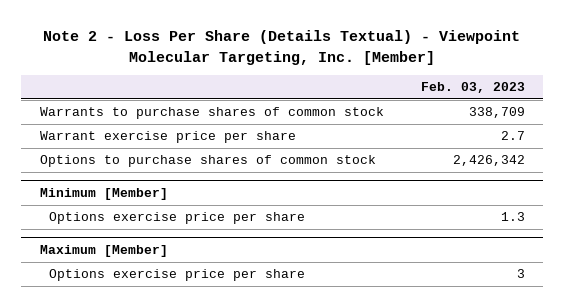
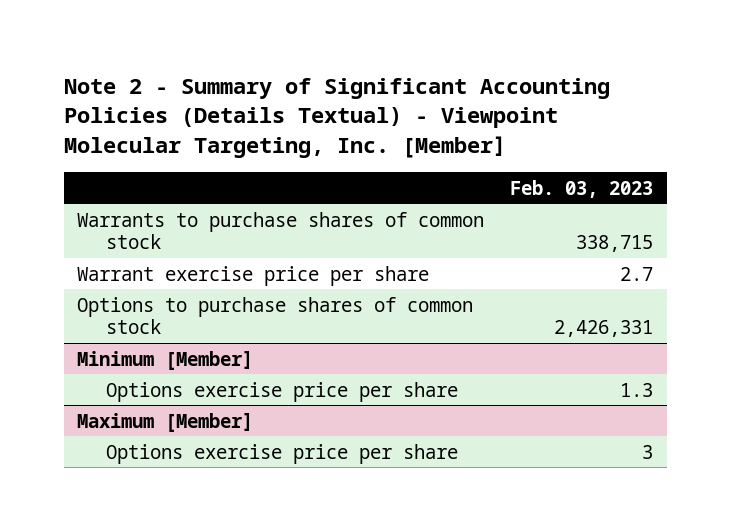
[43,30,521,65] Note 2 - Loss Per Share (Details Textual) - Viewpoint Molecular Targeting, Inc. [Member] -> [63,77,610,158] Note 2 - Summary of Significant Accounting Policies (Details Textual) - Viewpoint Molecular Targeting, Inc. [Member]
[468,107,525,119] 338,709 -> [576,234,654,252] 338,715
[452,155,525,167] 2,426,342 -> [554,319,654,337] 2,426,331

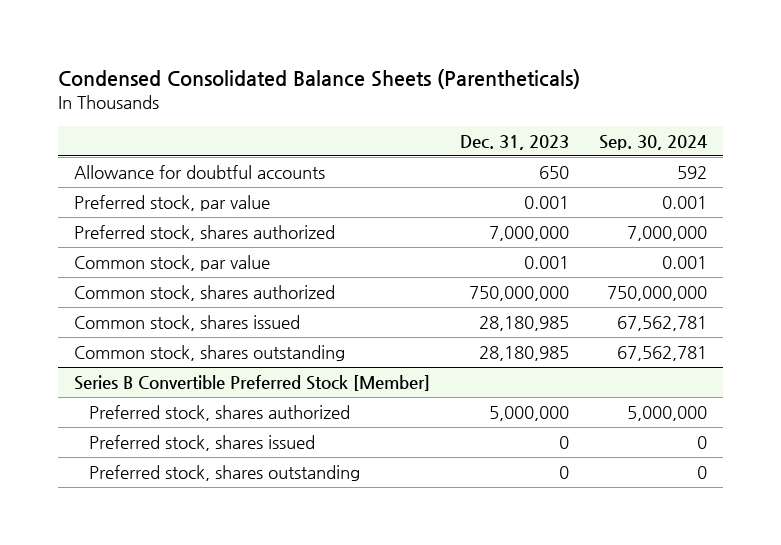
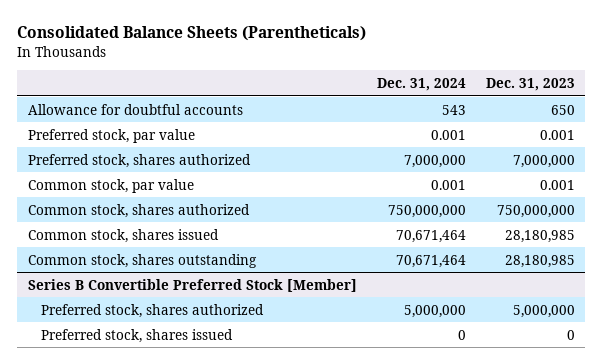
[58,69,581,90] Condensed Consolidated Balance Sheets (Parentheticals) -> [17,26,367,42] Consolidated Balance Sheets (Parentheticals)
[599,134,708,150] Sep. 30, 2024 -> none
none -> [376,78,466,92] Dec. 31, 2024
[88,465,360,482] Preferred stock, shares outstanding -> none

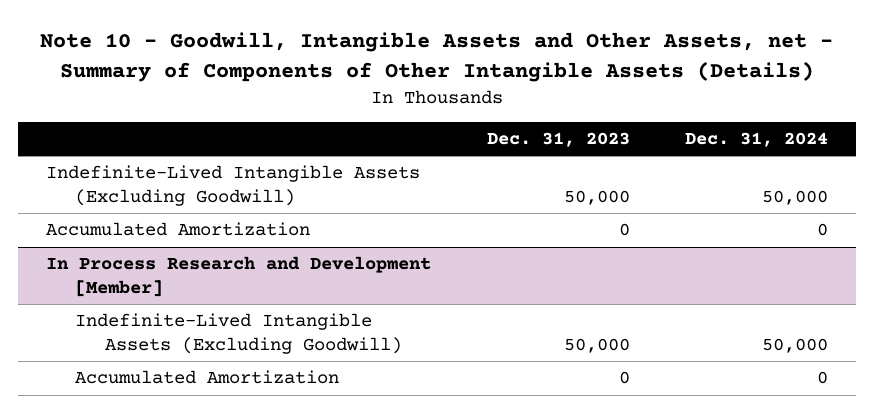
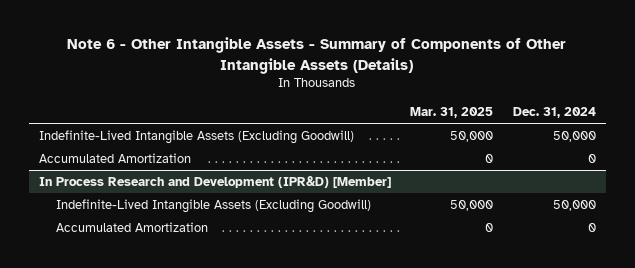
[40,32,834,83] Note 10 - Goodwill, Intangible Assets and Other Assets, net - Summary of Components of Other Intangible Assets (Details) -> [67,37,567,74] Note 6 - Other Intangible Assets - Summary of Components of Other Intangible Assets (Details)
[486,132,630,148] Dec. 31, 2023 -> none
none -> [410,107,494,119] Mar. 31, 2025
[45,256,431,297] In Process Research and Development [Member] -> [38,175,391,188] In Process Research and Development (IPR&D) [Member]

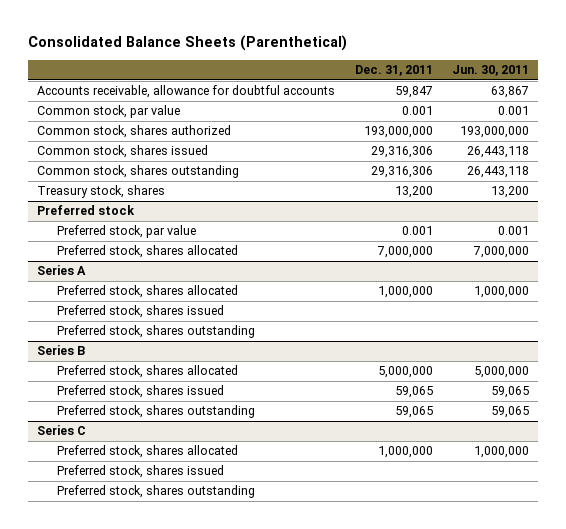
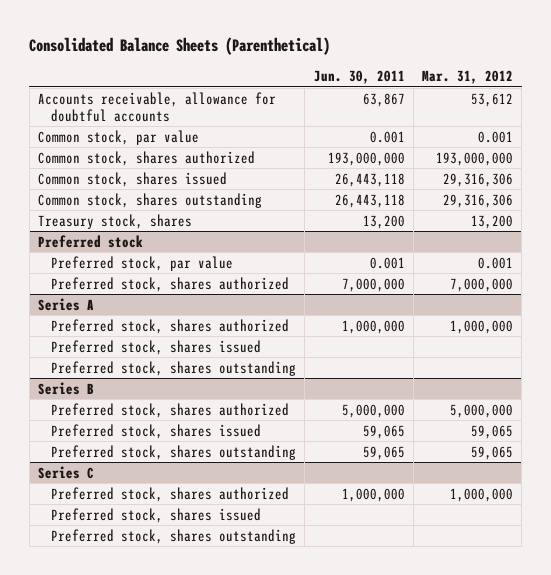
[354,65,433,77] Dec. 31, 2011 -> none
none -> [422,70,514,85] Mar. 31, 2012
[56,245,238,259] Preferred stock, shares allocated -> [51,276,290,292] Preferred stock, shares authorized
[56,285,238,299] Preferred stock, shares allocated -> [51,318,290,334] Preferred stock, shares authorized
[56,365,238,379] Preferred stock, shares allocated -> [51,402,290,418] Preferred stock, shares authorized
[56,445,238,459] Preferred stock, shares allocated -> [51,486,290,502] Preferred stock, shares authorized

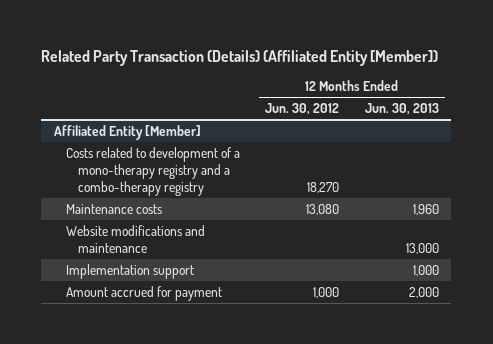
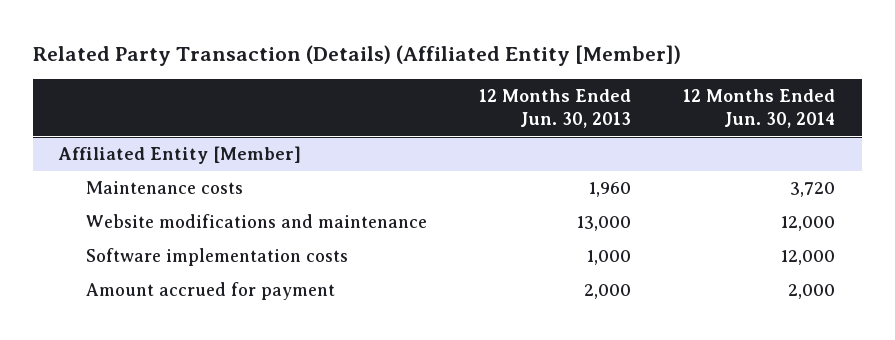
[265,103,340,116] Jun. 30, 2012 -> none
none -> [683,89,836,129] 12 Months Ended Jun. 30, 2014
[65,146,240,196] Costs related to development of a mono-therapy registry and a combo-therapy registry -> none
[65,263,194,279] Implementation support -> none
none -> [85,248,348,267] Software implementation costs

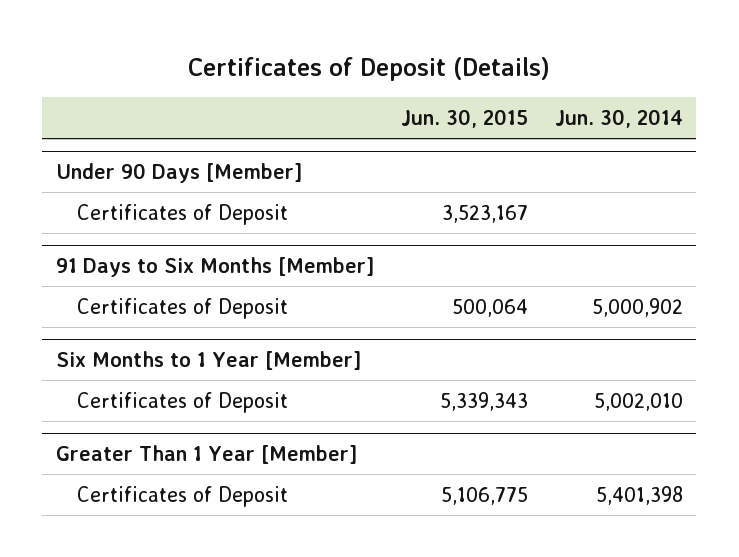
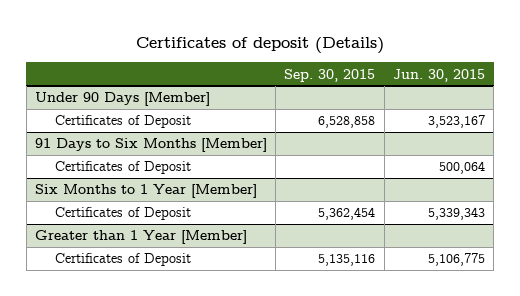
[188,56,551,81] Certificates of Deposit (Details) -> [135,37,384,55] Certificates of deposit (Details)
[554,109,683,129] Jun. 30, 2014 -> none
none -> [284,68,376,82] Sep. 30, 2015
[55,445,357,465] Greater Than 1 Year [Member] -> [34,230,247,245] Greater than 1 Year [Member]

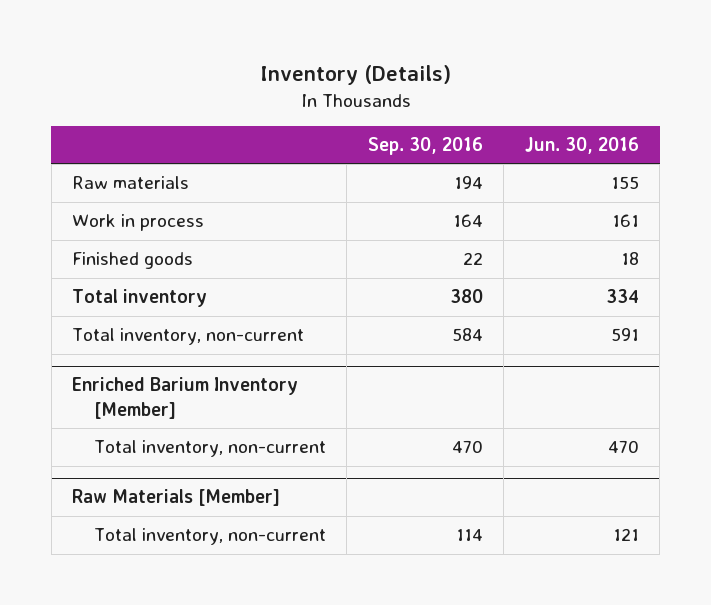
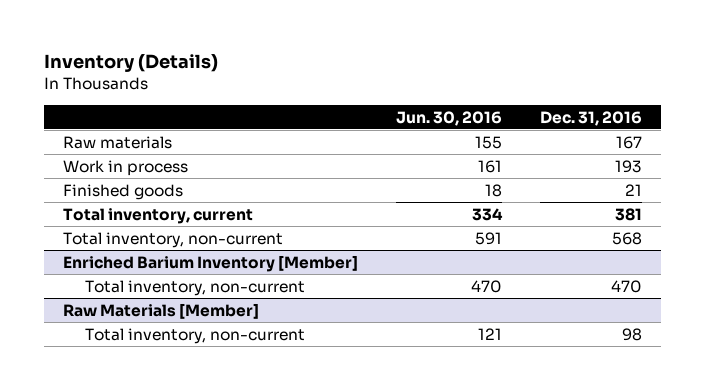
[367,136,483,155] Sep. 30, 2016 -> none
none -> [539,110,642,126] Dec. 31, 2016
[72,289,208,308] Total inventory -> [62,207,253,224] Total inventory, current

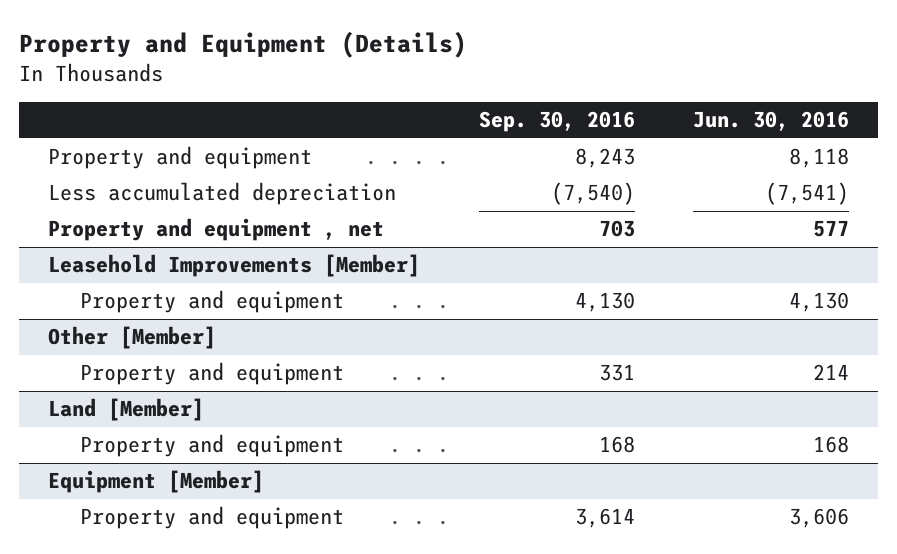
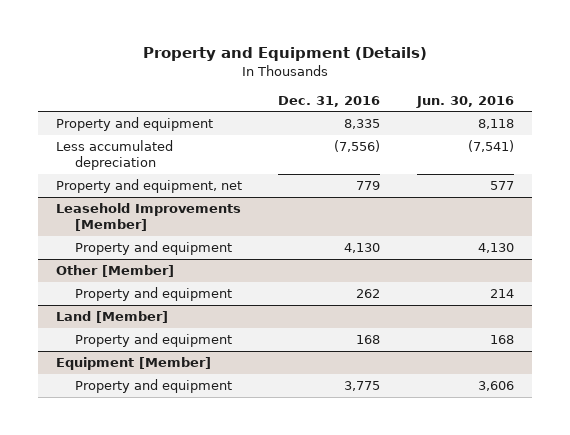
[478,111,635,133] Sep. 30, 2016 -> none
none -> [278,95,381,107] Dec. 31, 2016
[48,218,385,242] Property and equipment , net -> [56,179,243,194] Property and equipment, net

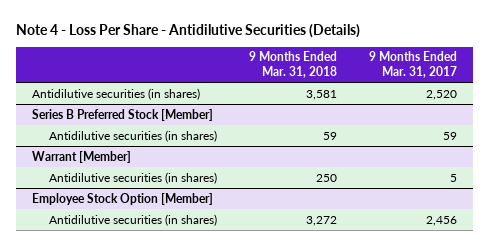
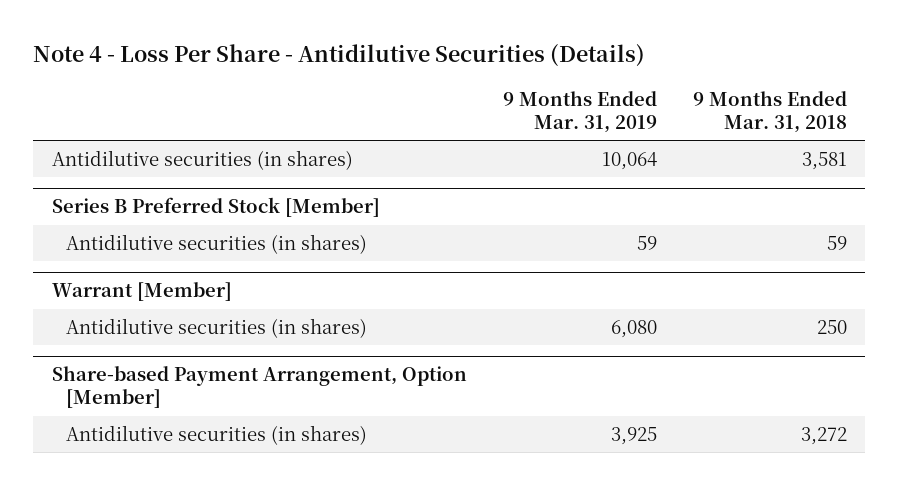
[368,51,457,79] 9 Months Ended Mar. 31, 2017 -> none
none -> [502,90,657,133] 9 Months Ended Mar. 31, 2019
[32,192,214,205] Employee Stock Option [Member] -> [51,366,467,409] Share-based Payment Arrangement, Option [Member]

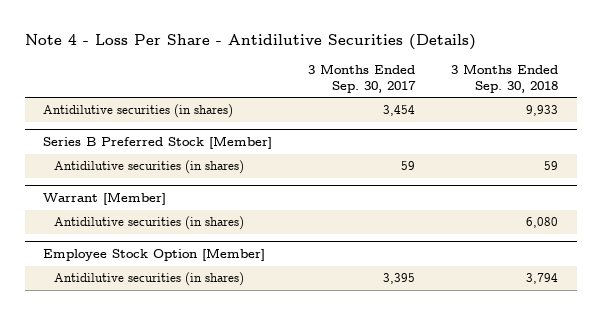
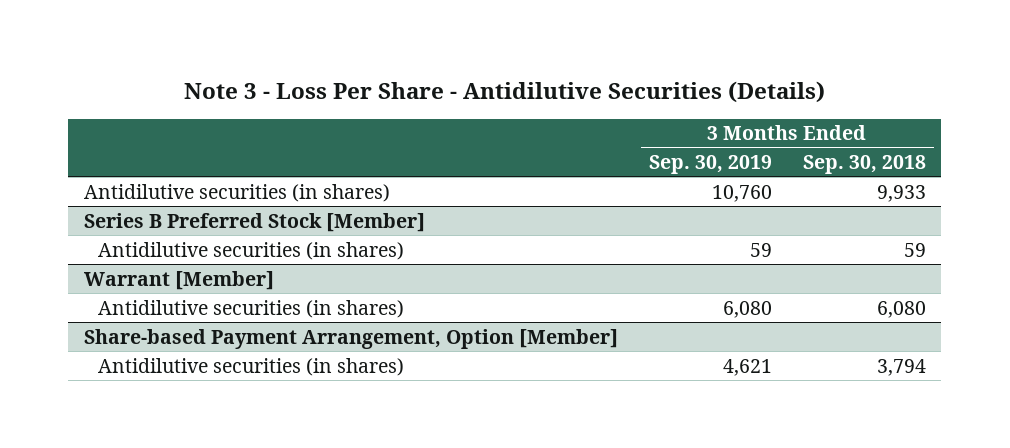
[25,34,477,51] Note 4 - Loss Per Share - Antidilutive Securities (Details) -> [183,80,825,103] Note 3 - Loss Per Share - Antidilutive Securities (Details)
[308,64,417,93] 3 Months Ended Sep. 30, 2017 -> none
none -> [648,154,772,174] Sep. 30, 2019
[43,248,266,262] Employee Stock Option [Member] -> [83,328,618,349] Share-based Payment Arrangement, Option [Member]

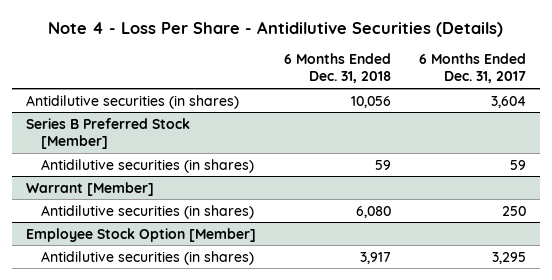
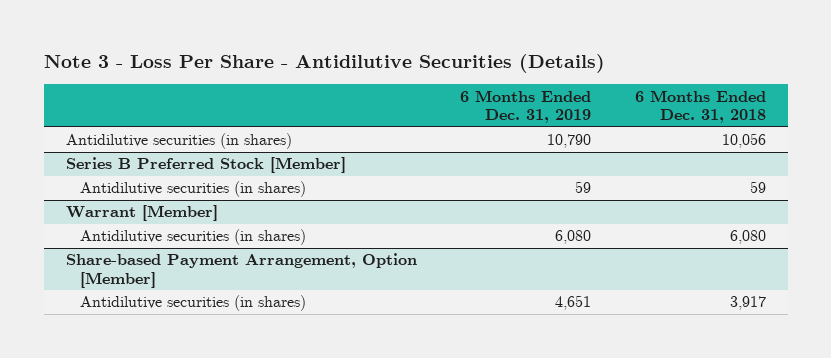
[47,20,503,37] Note 4 - Loss Per Share - Antidilutive Securities (Details) -> [43,54,605,74] Note 3 - Loss Per Share - Antidilutive Securities (Details)
[419,53,527,84] 6 Months Ended Dec. 31, 2017 -> none
none -> [460,89,592,124] 6 Months Ended Dec. 31, 2019
[25,227,256,242] Employee Stock Option [Member] -> [65,253,417,288] Share-based Payment Arrangement, Option [Member]

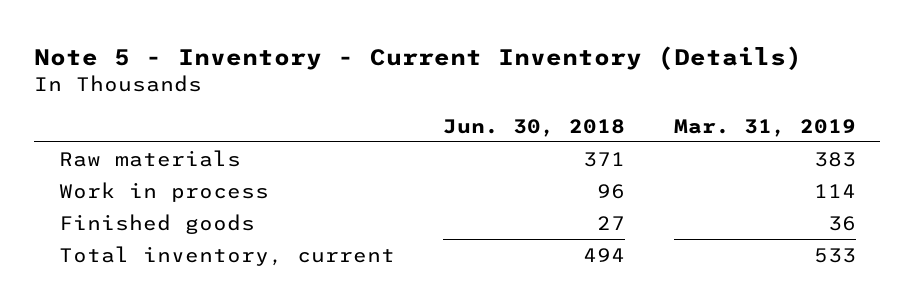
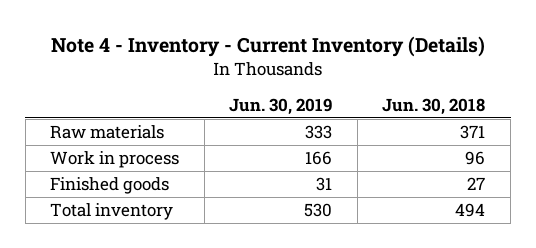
[34,45,803,70] Note 5 - Inventory - Current Inventory (Details) -> [50,35,485,57] Note 4 - Inventory - Current Inventory (Details)
[673,118,856,137] Mar. 31, 2019 -> none
none -> [229,97,333,115] Jun. 30, 2019
[58,245,395,266] Total inventory, current -> [50,203,174,221] Total inventory

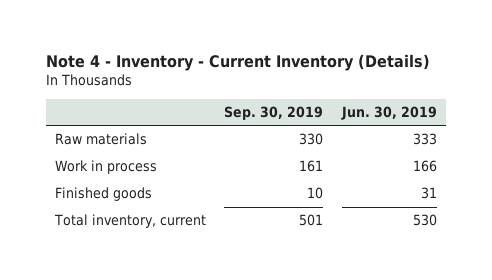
[382,97,486,115] Jun. 30, 2018 -> none
none -> [224,105,324,120] Sep. 30, 2019
[50,203,174,221] Total inventory -> [54,214,207,229] Total inventory, current

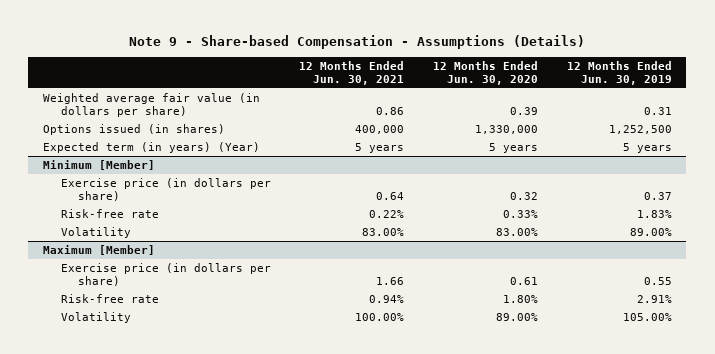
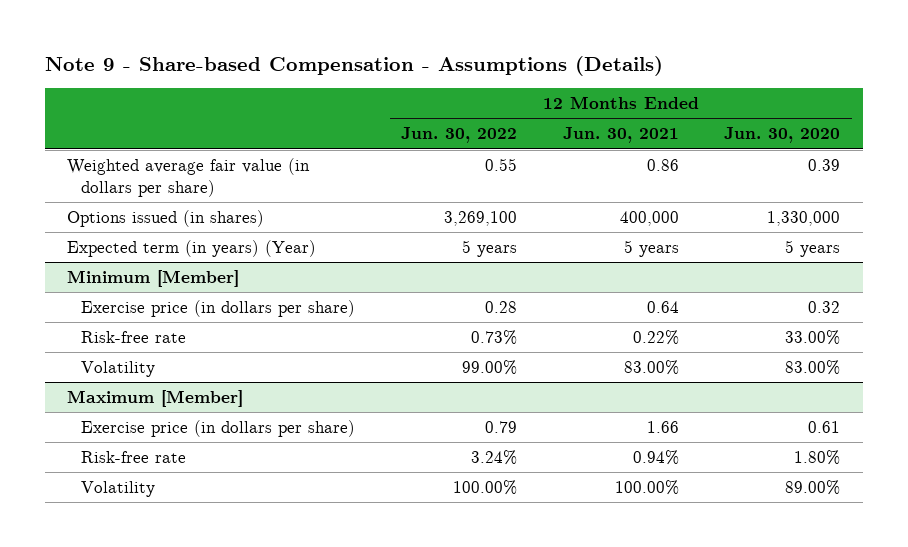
[566,61,672,86] 12 Months Ended Jun. 30, 2019 -> none
none -> [401,127,518,144] Jun. 30, 2022
[503,209,539,218] 0.33% -> [785,329,841,345] 33.00%

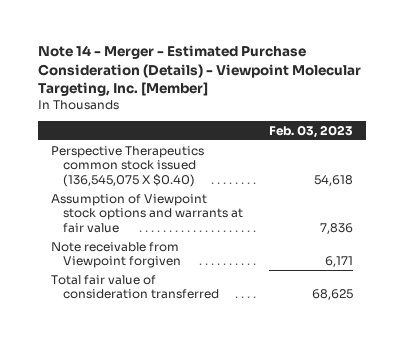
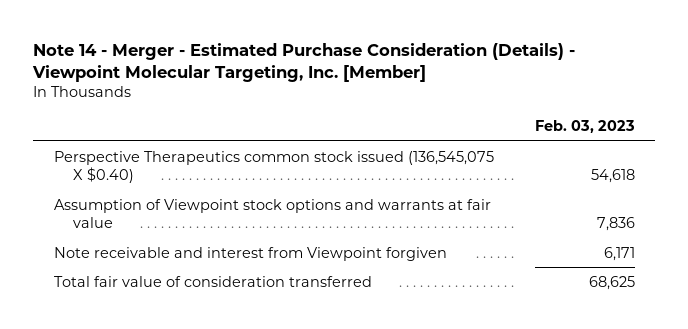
[50,241,182,269] Note receivable from Viewpoint forgiven -> [53,246,447,261] Note receivable and interest from Viewpoint forgiven

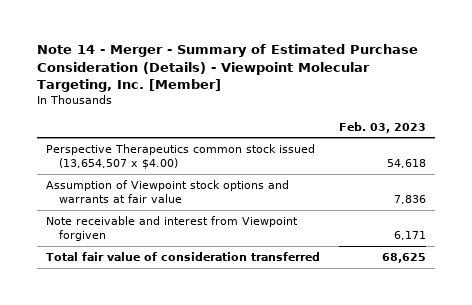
[32,42,576,82] Note 14 - Merger - Estimated Purchase Consideration (Details) - Viewpoint Molecular Targeting, Inc. [Member] -> [37,44,419,93] Note 14 - Merger - Summary of Estimated Purchase Consideration (Details) - Viewpoint Molecular Targeting, Inc. [Member]
[53,150,494,184] Perspective Therapeutics common stock issued (136,545,075 X $0.40) -> [46,143,316,170] Perspective Therapeutics common stock issued (13,654,507 x $4.00)

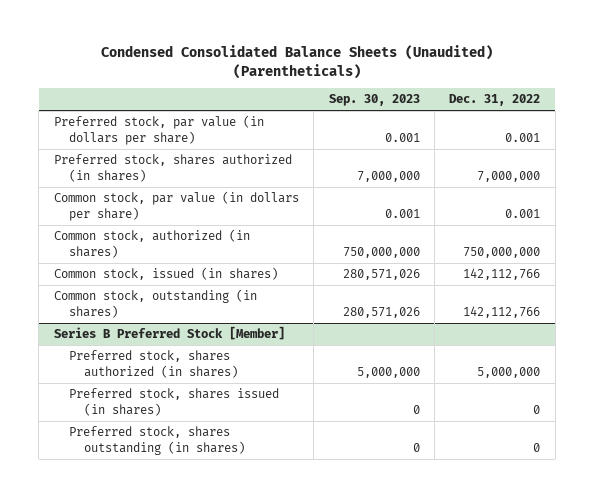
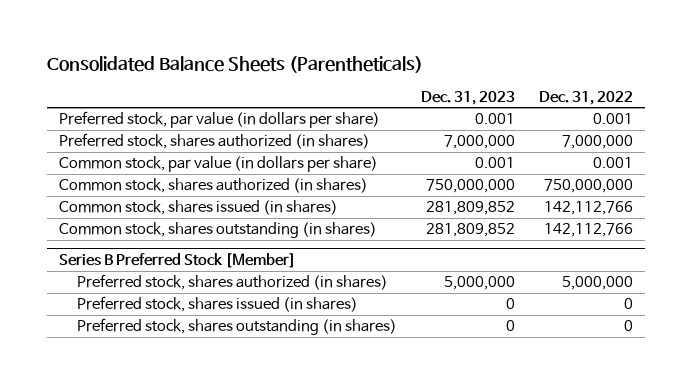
[101,45,494,79] Condensed Consolidated Balance Sheets (Unaudited) (Parentheticals) -> [46,56,423,74] Consolidated Balance Sheets (Parentheticals)
[328,94,420,107] Sep. 30, 2023 -> none
none -> [421,90,516,105] Dec. 31, 2023
[53,229,250,258] Common stock, authorized (in shares) -> [58,178,368,194] Common stock, shares authorized (in shares)
[53,267,278,281] Common stock, issued (in shares) -> [58,200,338,216] Common stock, shares issued (in shares)
[53,289,257,318] Common stock, outstanding (in shares) -> [58,222,377,239] Common stock, shares outstanding (in shares)

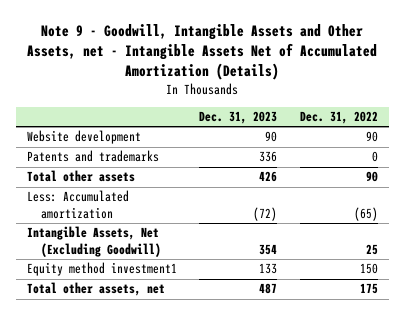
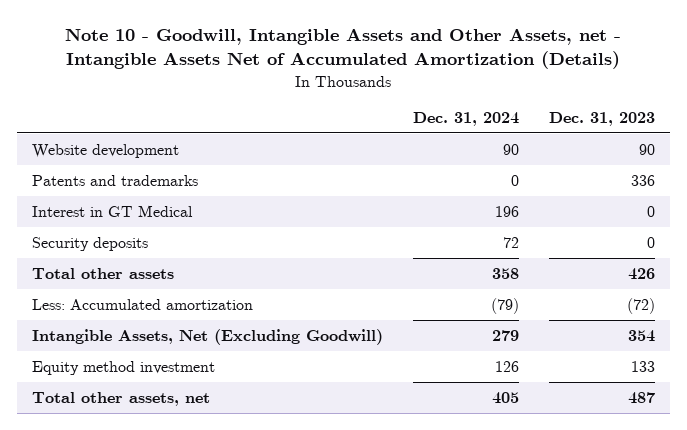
[27,23,378,81] Note 9 - Goodwill, Intangible Assets and Other Assets, net - Intangible Assets Net of Accumulated Amortization (Details) -> [65,28,622,70] Note 10 - Goodwill, Intangible Assets and Other Assets, net - Intangible Assets Net of Accumulated Amortization (Details)
[299,111,378,125] Dec. 31, 2022 -> none
none -> [412,111,519,126] Dec. 31, 2024
none -> [32,204,194,217] Interest in GT Medical
none -> [32,236,149,251] Security deposits
[26,262,177,277] Equity method investment1 -> [32,360,216,375] Equity method investment

